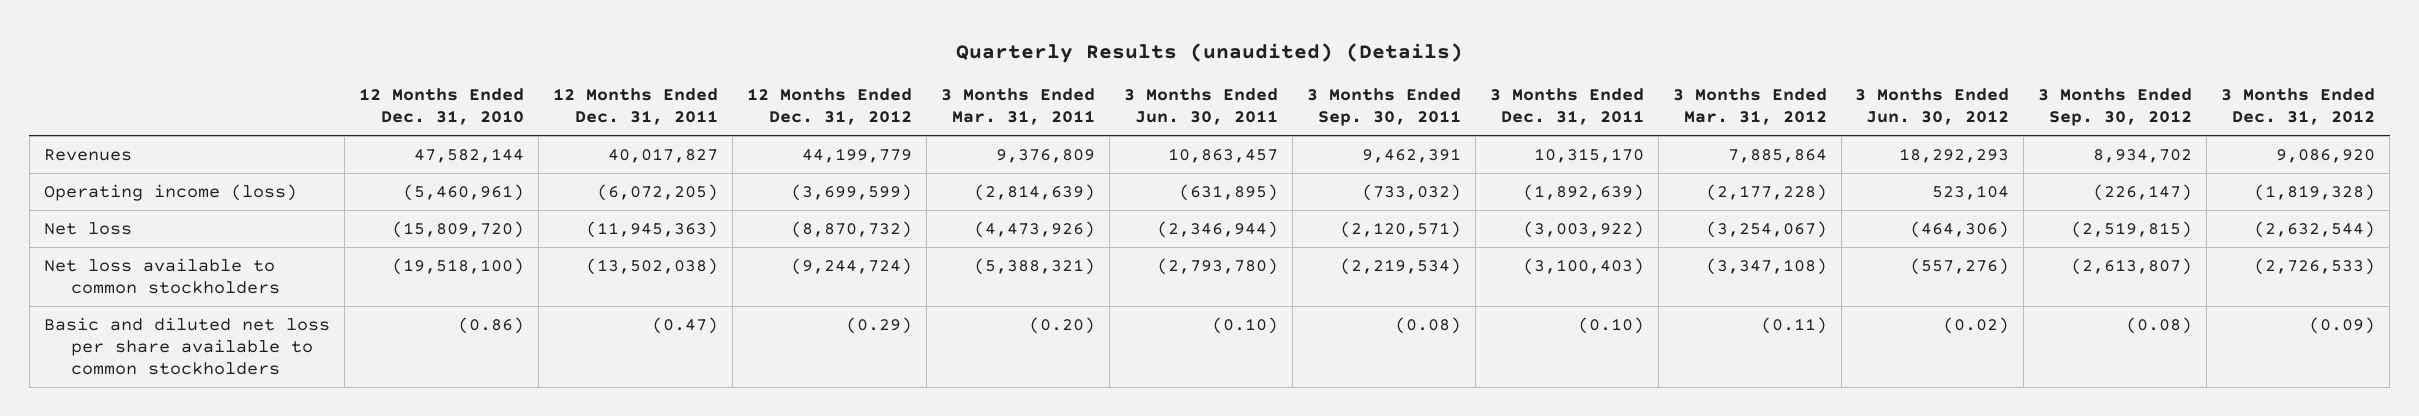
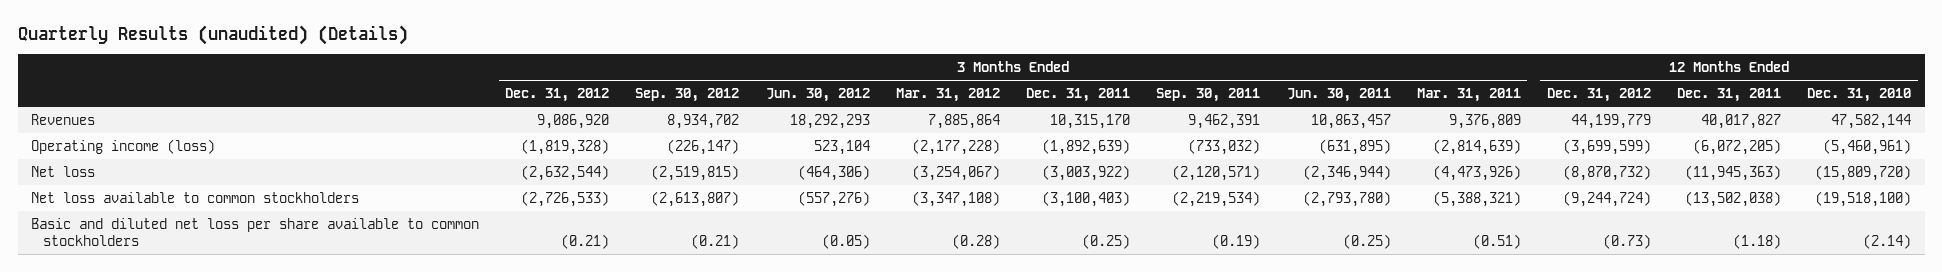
[457,316,524,334] (0.86) -> [1863,234,1912,250] (2.14)
[651,316,718,334] (0.47) -> [1733,234,1782,250] (1.18)
[845,316,912,334] (0.29) -> [1602,234,1651,250] (0.73)
[1028,316,1095,334] (0.20) -> [1472,234,1521,250] (0.51)
[1211,316,1278,334] (0.10) -> [1342,234,1391,250] (0.25)
[1394,316,1461,334] (0.08) -> [1212,234,1261,250] (0.19)
[1577,316,1644,334] (0.10) -> [1082,234,1131,250] (0.25)
[1760,316,1827,334] (0.11) -> [951,234,1000,250] (0.28)
[1943,316,2010,334] (0.02) -> [821,234,870,250] (0.05)
[2126,316,2193,334] (0.08) -> [691,234,740,250] (0.21)
[2309,316,2376,334] (0.09) -> [561,234,610,250] (0.21)

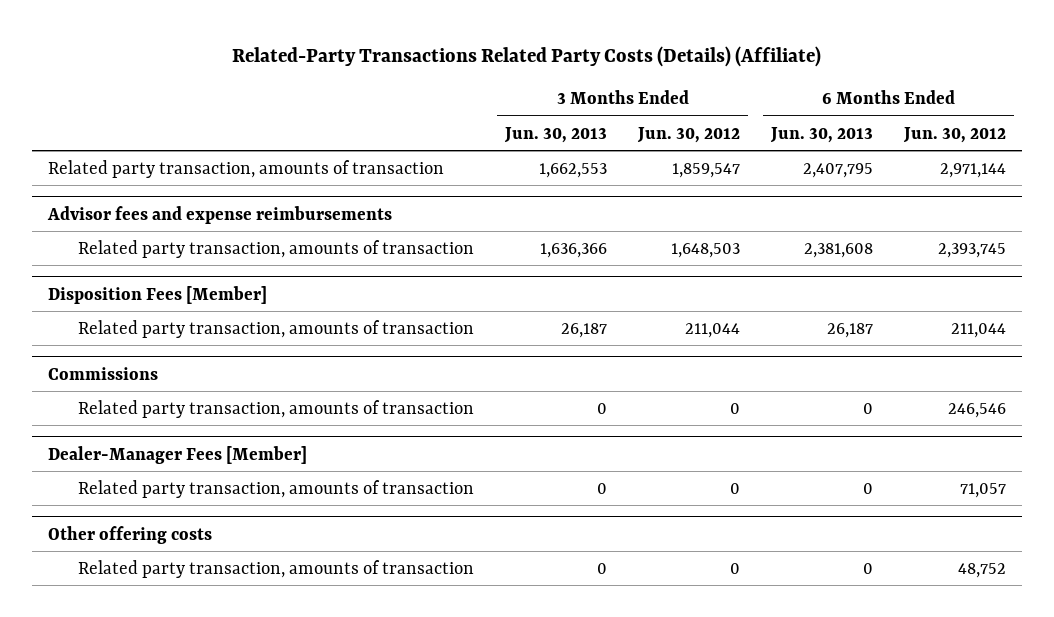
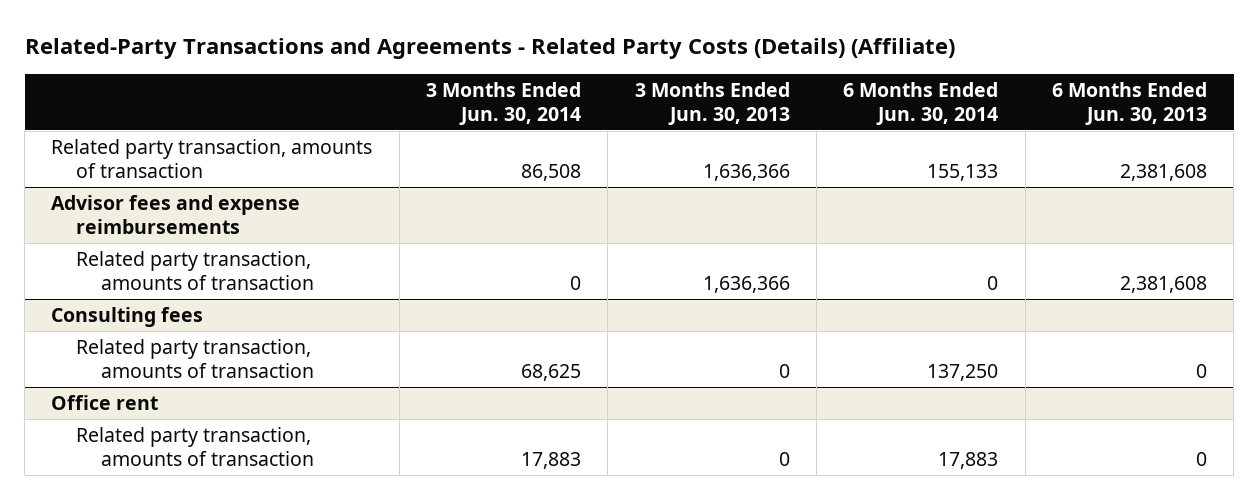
[232,46,822,68] Related-Party Transactions Related Party Costs (Details) (Affiliate) -> [24,38,955,60] Related-Party Transactions and Agreements - Related Party Costs (Details) (Affiliate)
[637,126,741,143] Jun. 30, 2012 -> none
[903,126,1007,143] Jun. 30, 2012 -> none
none -> [426,81,582,125] 3 Months Ended Jun. 30, 2014
none -> [843,81,999,125] 6 Months Ended Jun. 30, 2014
[538,162,607,178] 1,662,553 -> [702,164,790,182] 1,636,366
[803,162,874,178] 2,407,795 -> [1120,164,1208,182] 2,381,608
[47,285,267,304] Disposition Fees [Member] -> none
[77,319,474,338] Related party transaction, amounts of transaction -> none
[47,366,158,380] Commissions -> none
[77,399,474,418] Related party transaction, amounts of transaction -> none
[47,445,307,464] Dealer-Manager Fees [Member] -> none
none -> [51,306,204,327] Consulting fees
[47,525,212,544] Other offering costs -> none
none -> [51,394,159,410] Office rent

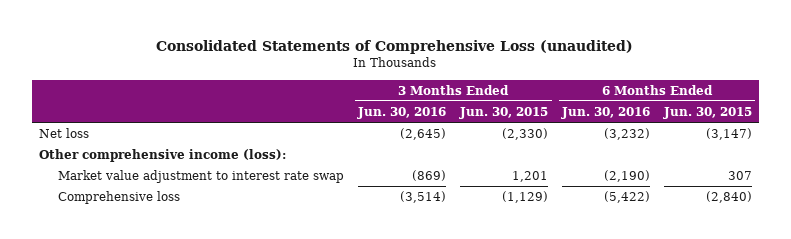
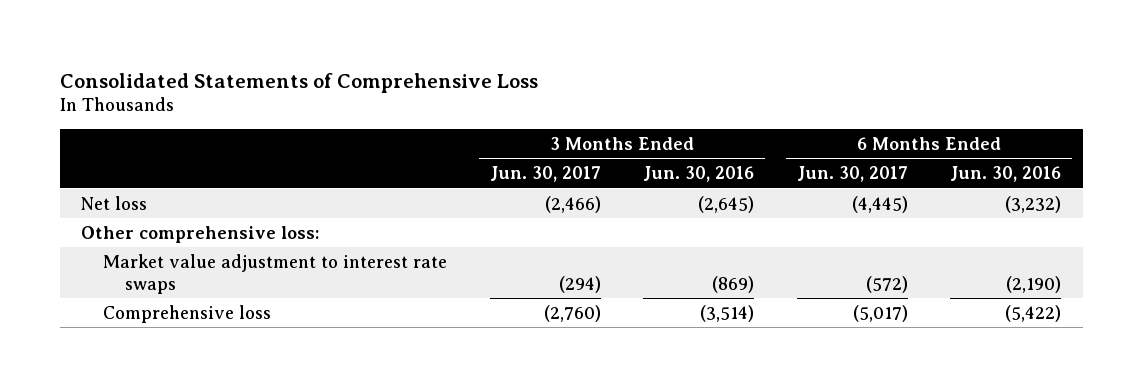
[156,39,634,54] Consolidated Statements of Comprehensive Loss (unaudited) -> [59,72,538,93] Consolidated Statements of Comprehensive Loss
[459,106,549,119] Jun. 30, 2015 -> none
[662,106,752,119] Jun. 30, 2015 -> none
none -> [489,166,601,183] Jun. 30, 2017
none -> [796,166,908,183] Jun. 30, 2017
[38,149,286,163] Other comprehensive income (loss): -> [81,225,320,243] Other comprehensive loss:
[58,170,345,184] Market value adjustment to interest rate swap -> [102,253,447,294] Market value adjustment to interest rate swaps

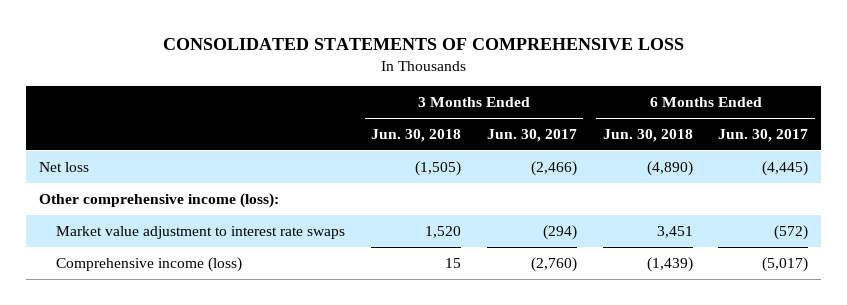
[59,72,538,93] Consolidated Statements of Comprehensive Loss -> [162,38,684,51] CONSOLIDATED STATEMENTS OF COMPREHENSIVE LOSS
[643,166,755,183] Jun. 30, 2016 -> none
[950,166,1062,183] Jun. 30, 2016 -> none
none -> [371,128,462,142] Jun. 30, 2018
none -> [602,128,693,142] Jun. 30, 2018
[81,225,320,243] Other comprehensive loss: -> [38,192,279,208] Other comprehensive income (loss):
[102,304,271,323] Comprehensive loss -> [56,256,243,272] Comprehensive income (loss)

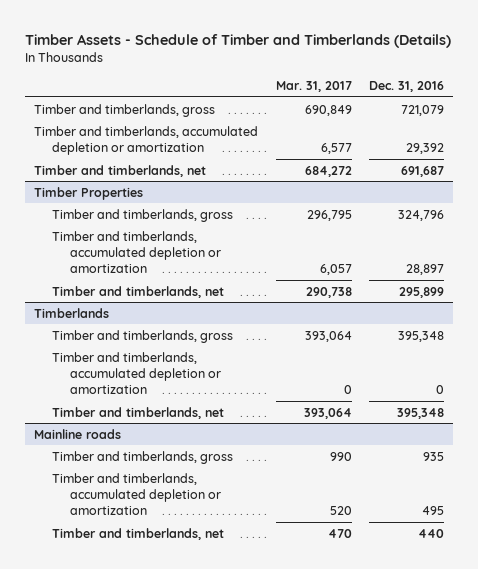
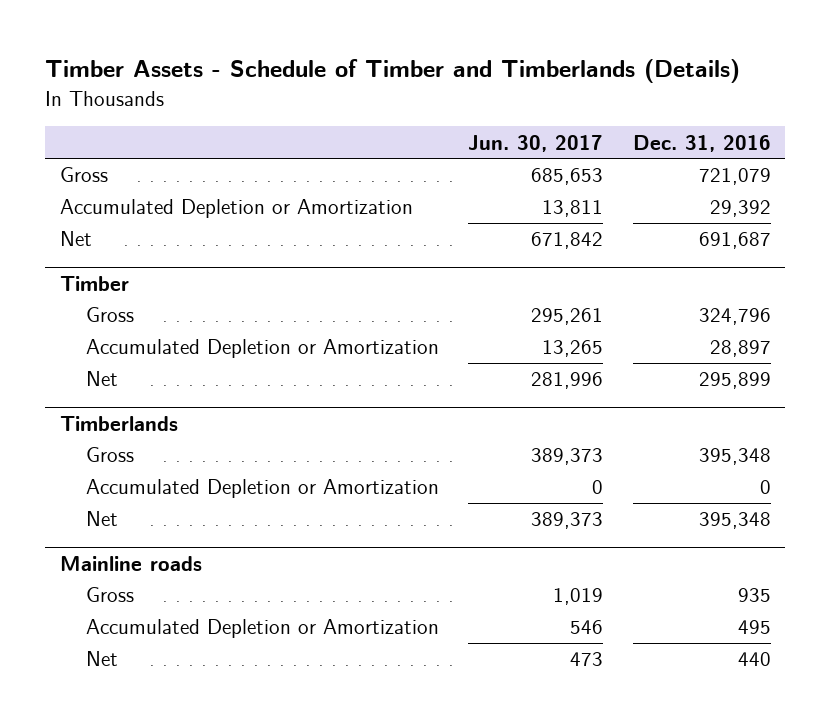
[275,81,352,93] Mar. 31, 2017 -> none
none -> [468,134,604,152] Jun. 30, 2017
[33,103,215,117] Timber and timberlands, gross -> [59,167,108,183] Gross
[33,125,258,155] Timber and timberlands, accumulated depletion or amortization -> [59,199,413,219] Accumulated Depletion or Amortization
[33,164,206,177] Timber and timberlands, net -> [59,231,92,247] Net
[33,186,143,200] Timber Properties -> [59,275,129,291] Timber
[51,208,233,222] Timber and timberlands, gross -> [85,307,134,323] Gross
[51,230,221,274] Timber and timberlands, accumulated depletion or amortization -> [85,339,439,359] Accumulated Depletion or Amortization
[51,285,224,298] Timber and timberlands, net -> [85,371,118,387] Net
[51,329,233,343] Timber and timberlands, gross -> [85,447,134,463] Gross
[51,351,221,395] Timber and timberlands, accumulated depletion or amortization -> [85,479,439,499] Accumulated Depletion or Amortization
[51,406,224,419] Timber and timberlands, net -> [85,511,118,527] Net
[51,450,233,464] Timber and timberlands, gross -> [85,587,134,603] Gross
[51,472,221,516] Timber and timberlands, accumulated depletion or amortization -> [85,619,439,639] Accumulated Depletion or Amortization
[51,527,224,540] Timber and timberlands, net -> [85,651,118,667] Net

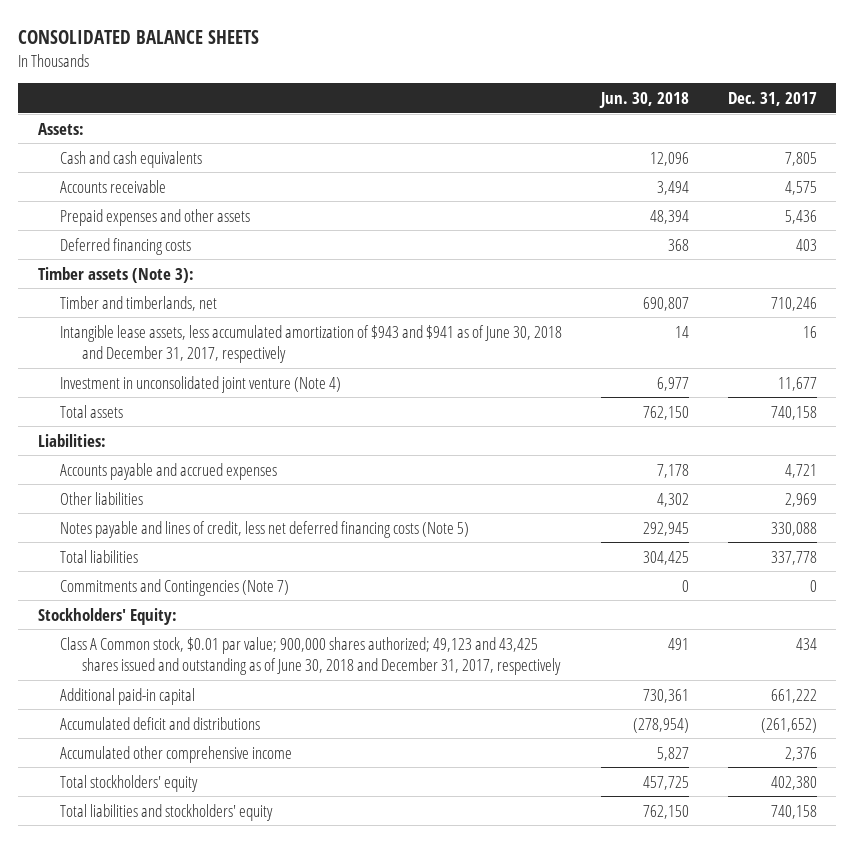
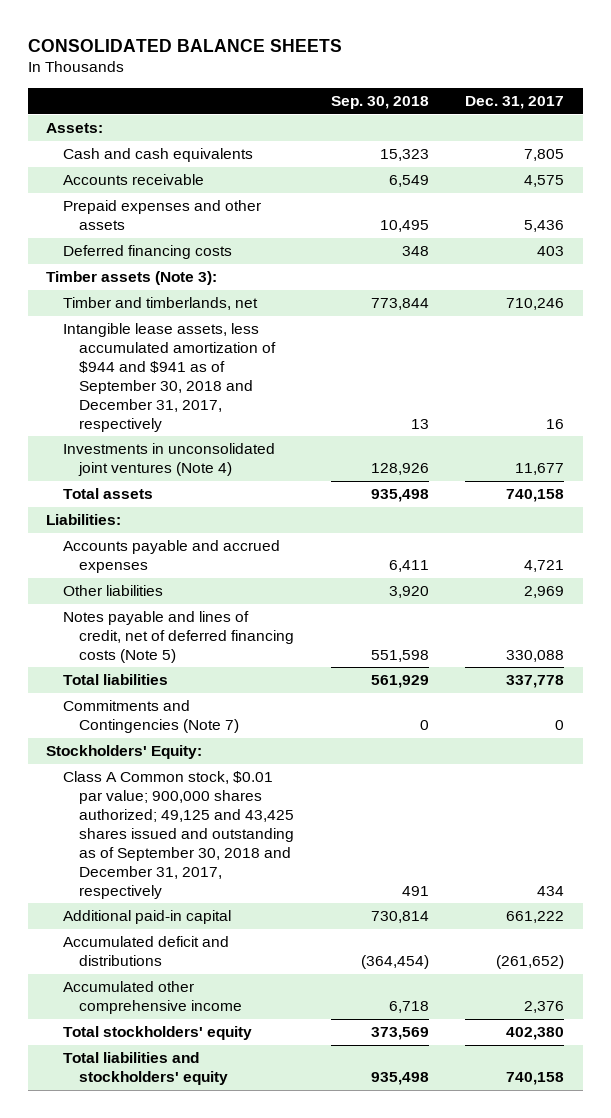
[598,91,689,108] Jun. 30, 2018 -> none
none -> [330,96,429,110] Sep. 30, 2018
[59,324,562,364] Intangible lease assets, less accumulated amortization of $943 and $941 as of June 30, 2018 and December 31, 2017, respectively -> [62,323,277,432] Intangible lease assets, less accumulated amortization of $944 and $941 as of September 30, 2018 and December 31, 2017, respectively
[59,375,341,393] Investment in unconsolidated joint venture (Note 4) -> [62,443,275,477] Investments in unconsolidated joint ventures (Note 4)
[59,520,469,538] Notes payable and lines of credit, less net deferred financing costs (Note 5) -> [62,611,295,663] Notes payable and lines of credit, net of deferred financing costs (Note 5)
[59,636,561,676] Class A Common stock, $0.01 par value; 900,000 shares authorized; 49,123 and 43,425 shares issued and outstanding as of June 30, 2018 and December 31, 2017, respectively -> [62,771,295,899] Class A Common stock, $0.01 par value; 900,000 shares authorized; 49,125 and 43,425 shares issued and outstanding as of September 30, 2018 and December 31, 2017, respectively

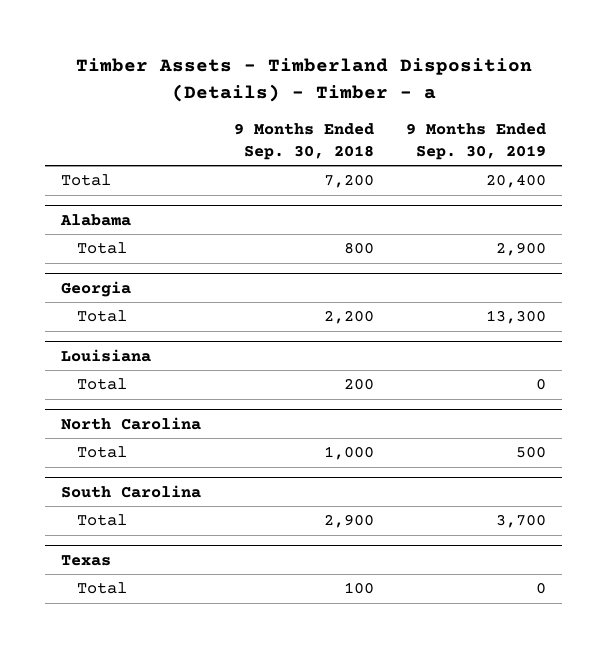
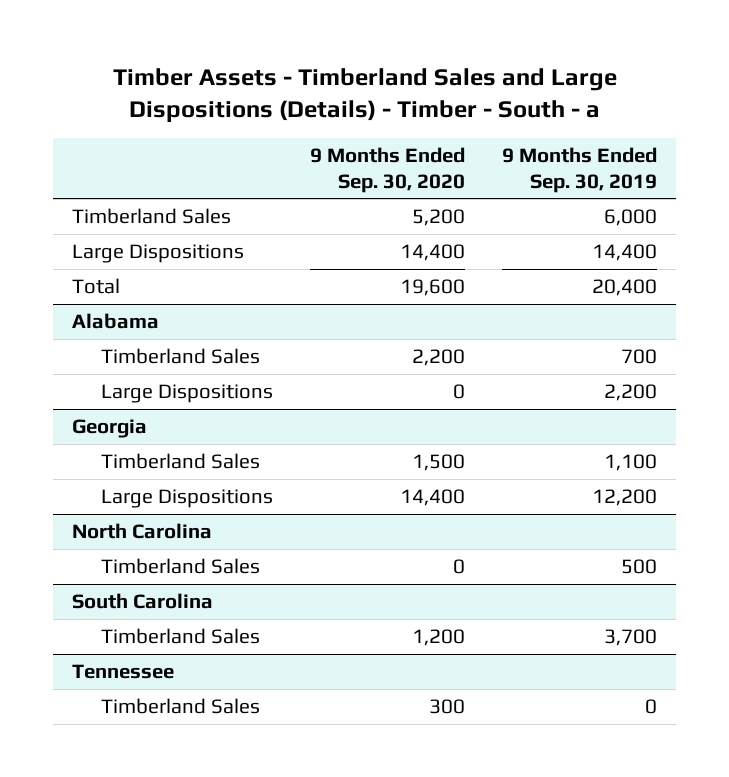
[75,58,532,102] Timber Assets - Timberland Disposition (Details) - Timber - a -> [112,68,617,123] Timber Assets - Timberland Sales and Large Dispositions (Details) - Timber - South - a
[233,122,374,160] 9 Months Ended Sep. 30, 2018 -> none
none -> [310,147,466,193] 9 Months Ended Sep. 30, 2020
none -> [71,208,231,225] Timberland Sales
none -> [71,244,244,264] Large Dispositions
[76,242,127,255] Total -> none
none -> [101,348,261,365] Timberland Sales
none -> [101,384,274,404] Large Dispositions
[76,310,127,323] Total -> none
[61,349,152,363] Louisiana -> none
[76,378,127,391] Total -> none
none -> [101,453,261,470] Timberland Sales
none -> [101,489,274,509] Large Dispositions
[76,446,127,459] Total -> [101,558,261,575] Timberland Sales
[76,514,127,527] Total -> [101,628,261,645] Timberland Sales
[61,555,112,567] Texas -> [71,664,174,680] Tennessee
[76,582,127,595] Total -> [101,698,261,715] Timberland Sales

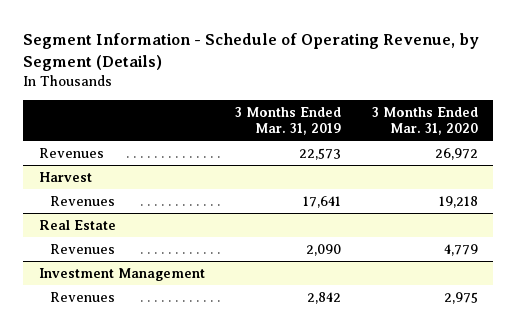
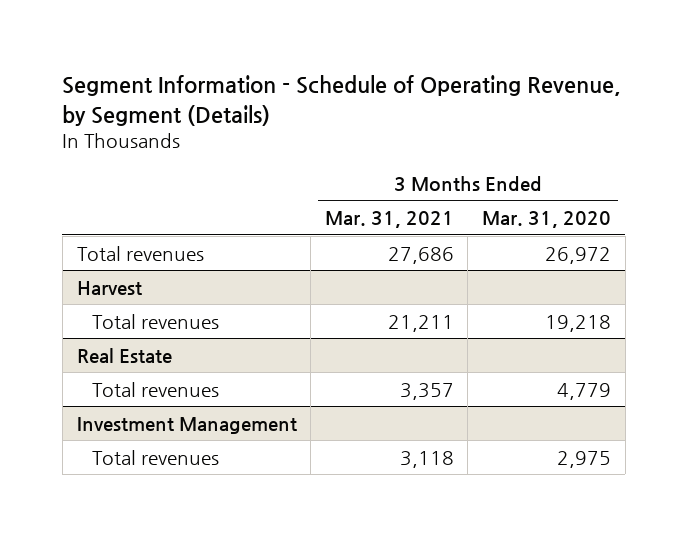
[235,106,342,136] 3 Months Ended Mar. 31, 2019 -> none
none -> [324,211,454,229] Mar. 31, 2021
[38,147,104,158] Revenues -> [76,245,204,261] Total revenues
[49,195,115,206] Revenues -> [92,313,220,329] Total revenues
[49,243,115,254] Revenues -> [92,381,220,397] Total revenues
[49,291,115,302] Revenues -> [92,449,220,465] Total revenues

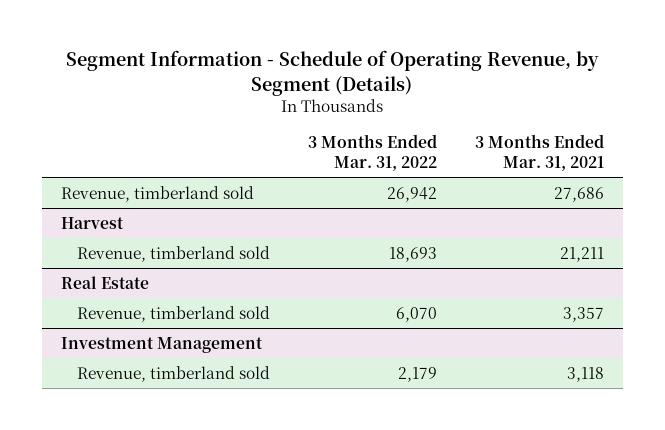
[482,211,612,229] Mar. 31, 2020 -> none
none -> [308,134,438,172] 3 Months Ended Mar. 31, 2022
[76,245,204,261] Total revenues -> [60,185,254,202] Revenue, timberland sold
[92,313,220,329] Total revenues -> [77,245,271,262] Revenue, timberland sold
[92,381,220,397] Total revenues -> [77,305,271,322] Revenue, timberland sold
[92,449,220,465] Total revenues -> [77,365,271,382] Revenue, timberland sold

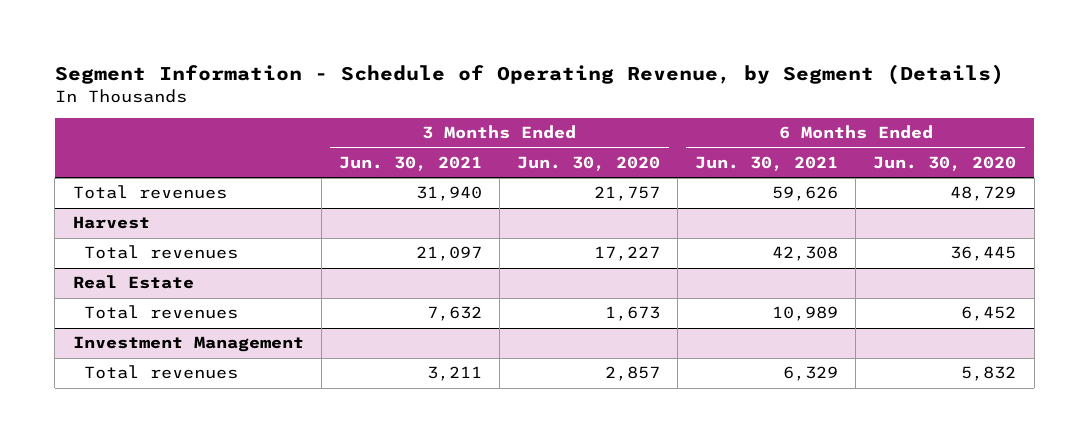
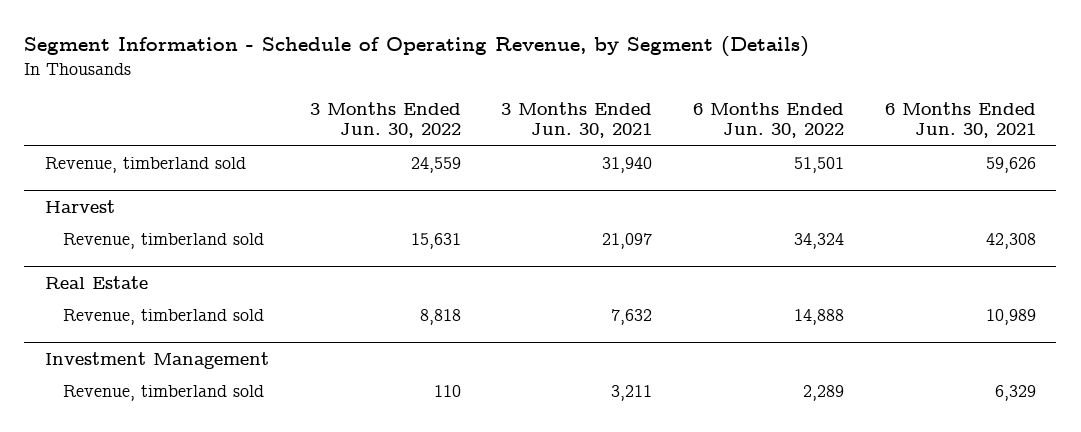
[517,156,661,172] Jun. 30, 2020 -> none
[873,156,1017,172] Jun. 30, 2020 -> none
none -> [309,101,461,139] 3 Months Ended Jun. 30, 2022
none -> [693,101,845,139] 6 Months Ended Jun. 30, 2022
[72,185,227,200] Total revenues -> [44,157,246,174] Revenue, timberland sold
[84,245,239,260] Total revenues -> [62,233,264,250] Revenue, timberland sold
[84,305,239,320] Total revenues -> [62,309,264,326] Revenue, timberland sold
[84,365,239,380] Total revenues -> [62,385,264,402] Revenue, timberland sold

